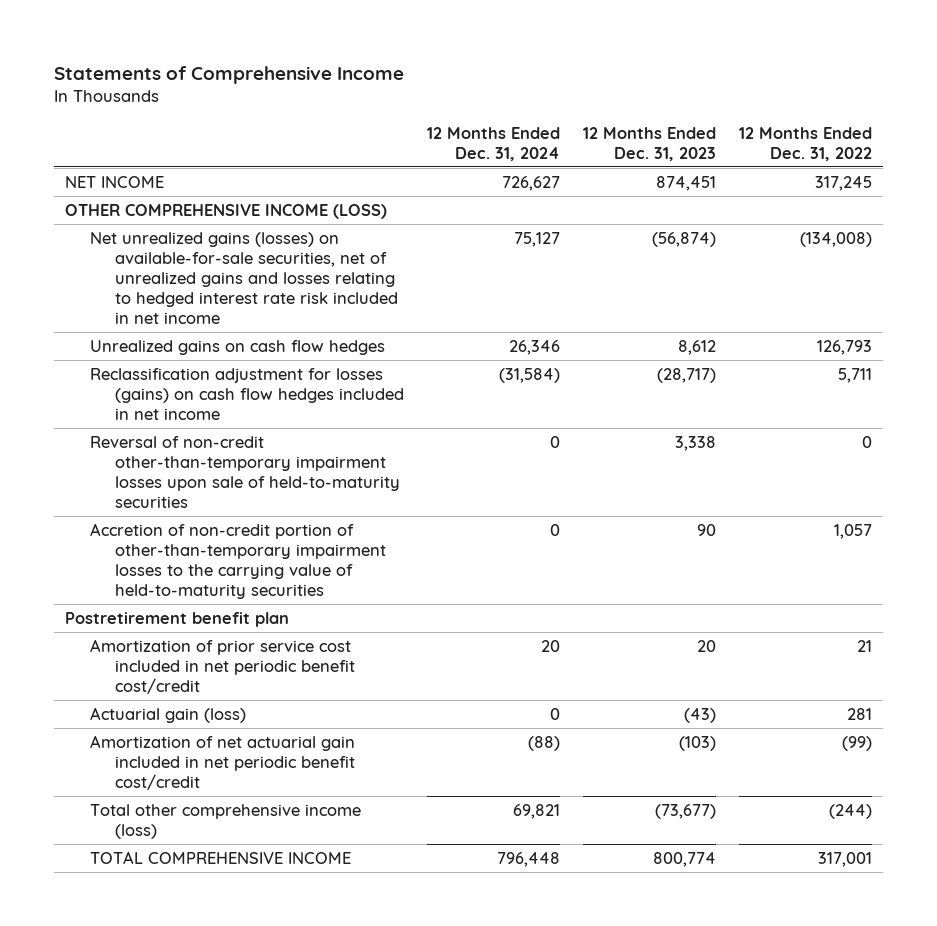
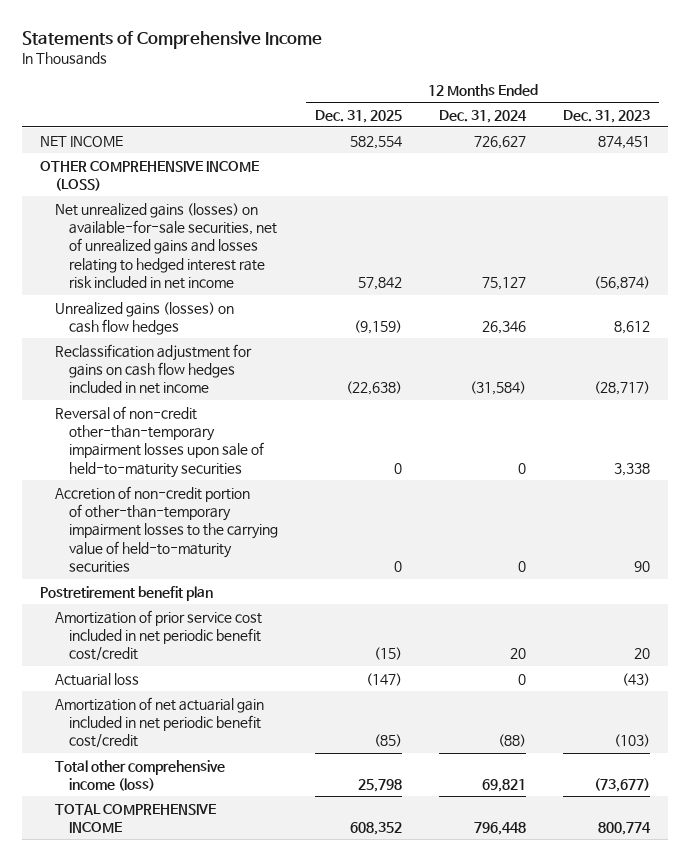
[738,126,872,161] 12 Months Ended Dec. 31, 2022 -> none
none -> [315,109,403,123] Dec. 31, 2025
[90,339,386,355] Unrealized gains on cash flow hedges -> [54,301,234,336] Unrealized gains (losses) on cash flow hedges
[90,367,404,420] Reclassification adjustment for losses (gains) on cash flow hedges included in net income -> [54,343,252,395] Reclassification adjustment for gains on cash flow hedges included in net income
[90,706,247,723] Actuarial gain (loss) -> [54,672,139,686] Actuarial loss

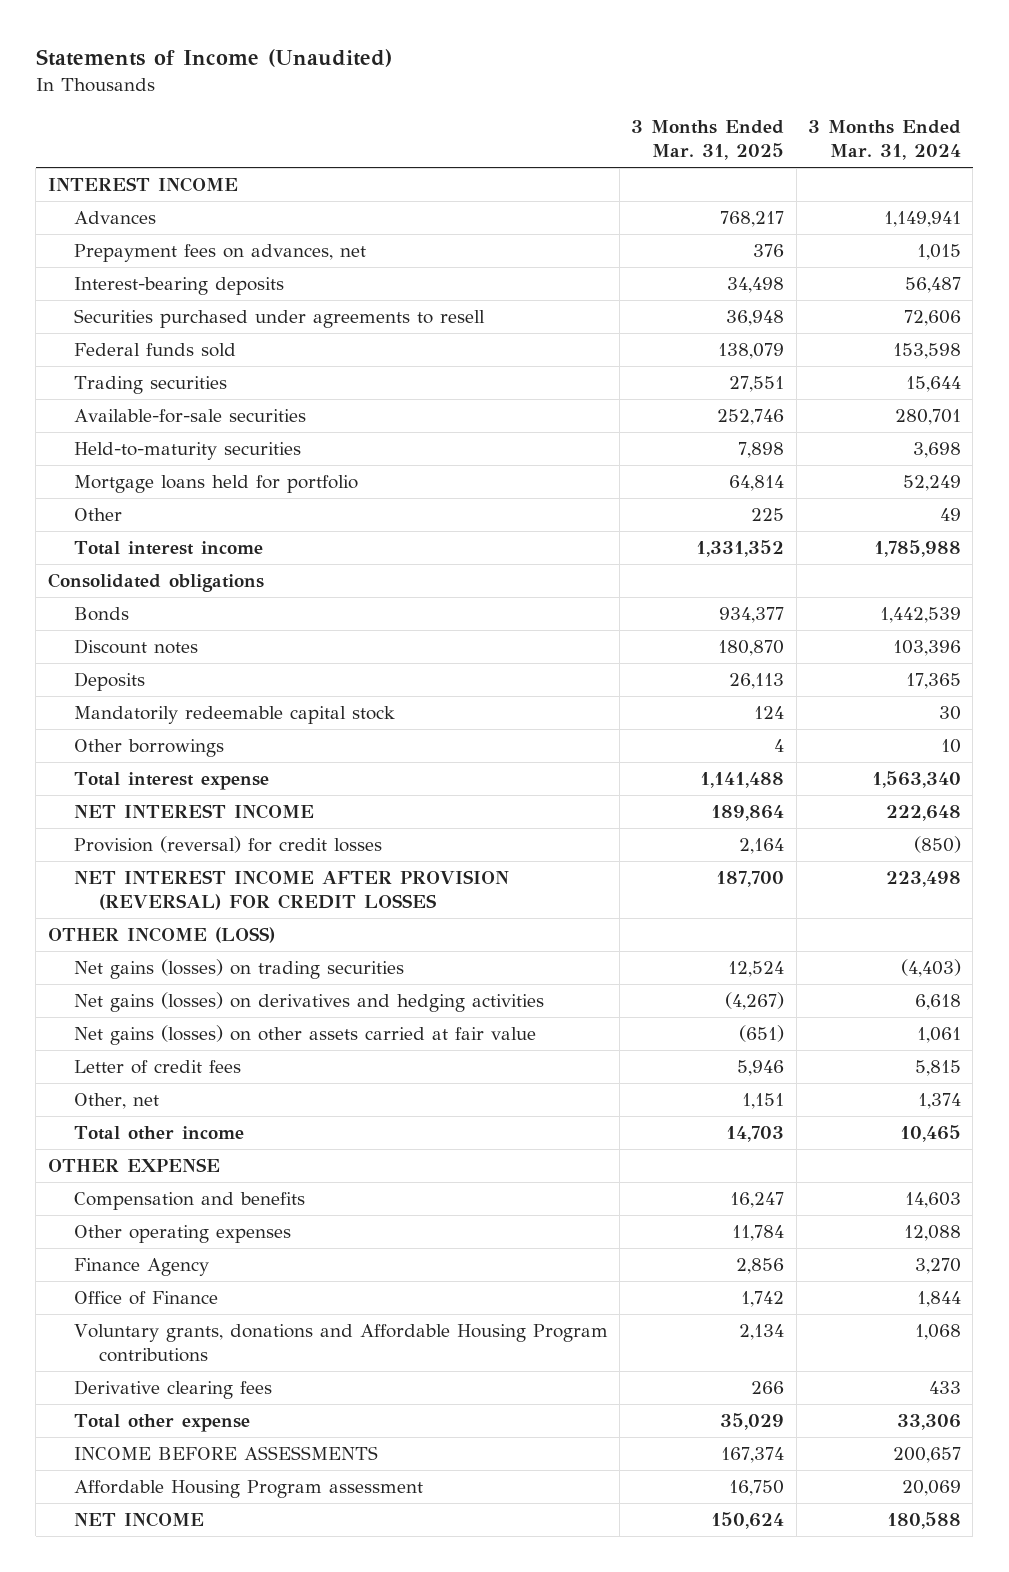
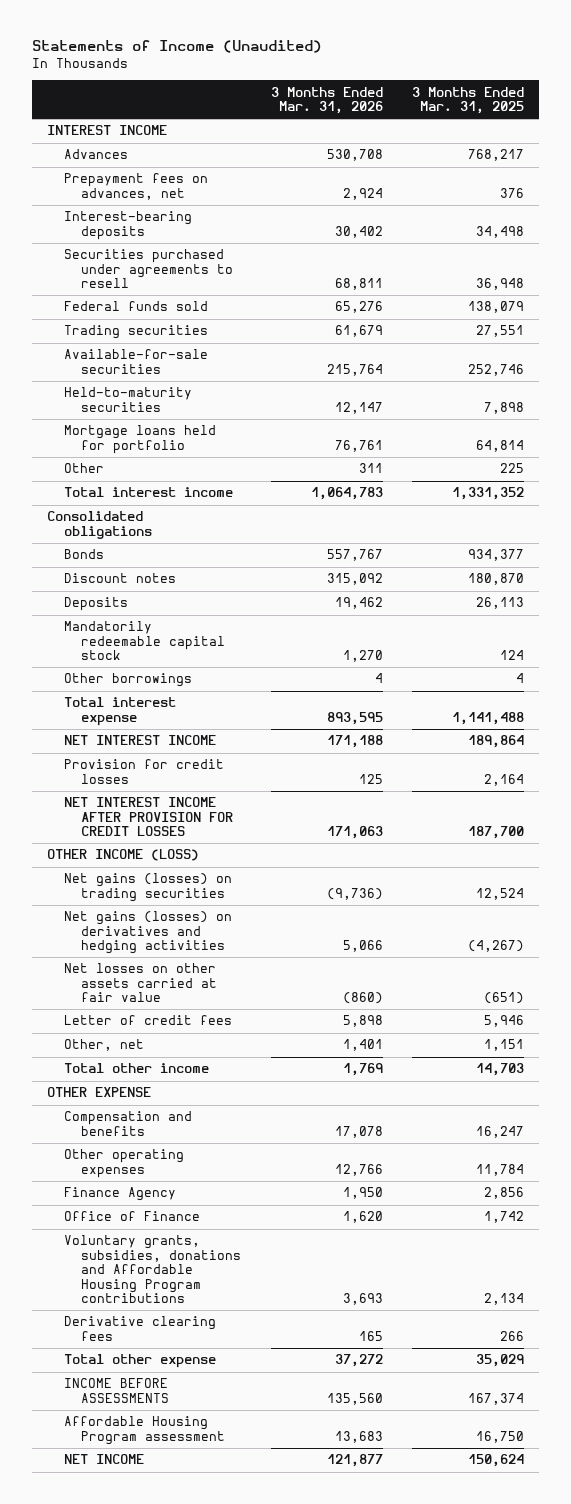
[807,120,961,160] 3 Months Ended Mar. 31, 2024 -> none
none -> [270,86,383,114] 3 Months Ended Mar. 31, 2026
[73,836,382,854] Provision (reversal) for credit losses -> [63,759,224,784] Provision for credit losses
[73,870,509,911] NET INTEREST INCOME AFTER PROVISION (REVERSAL) FOR CREDIT LOSSES -> [63,797,234,837] NET INTEREST INCOME AFTER PROVISION FOR CREDIT LOSSES
[73,1025,536,1046] Net gains (losses) on other assets carried at fair value -> [63,963,218,1003] Net losses on other assets carried at fair value
[73,1324,608,1363] Voluntary grants, donations and Affordable Housing Program contributions -> [63,1235,242,1304] Voluntary grants, subsidies, donations and Affordable Housing Program contributions

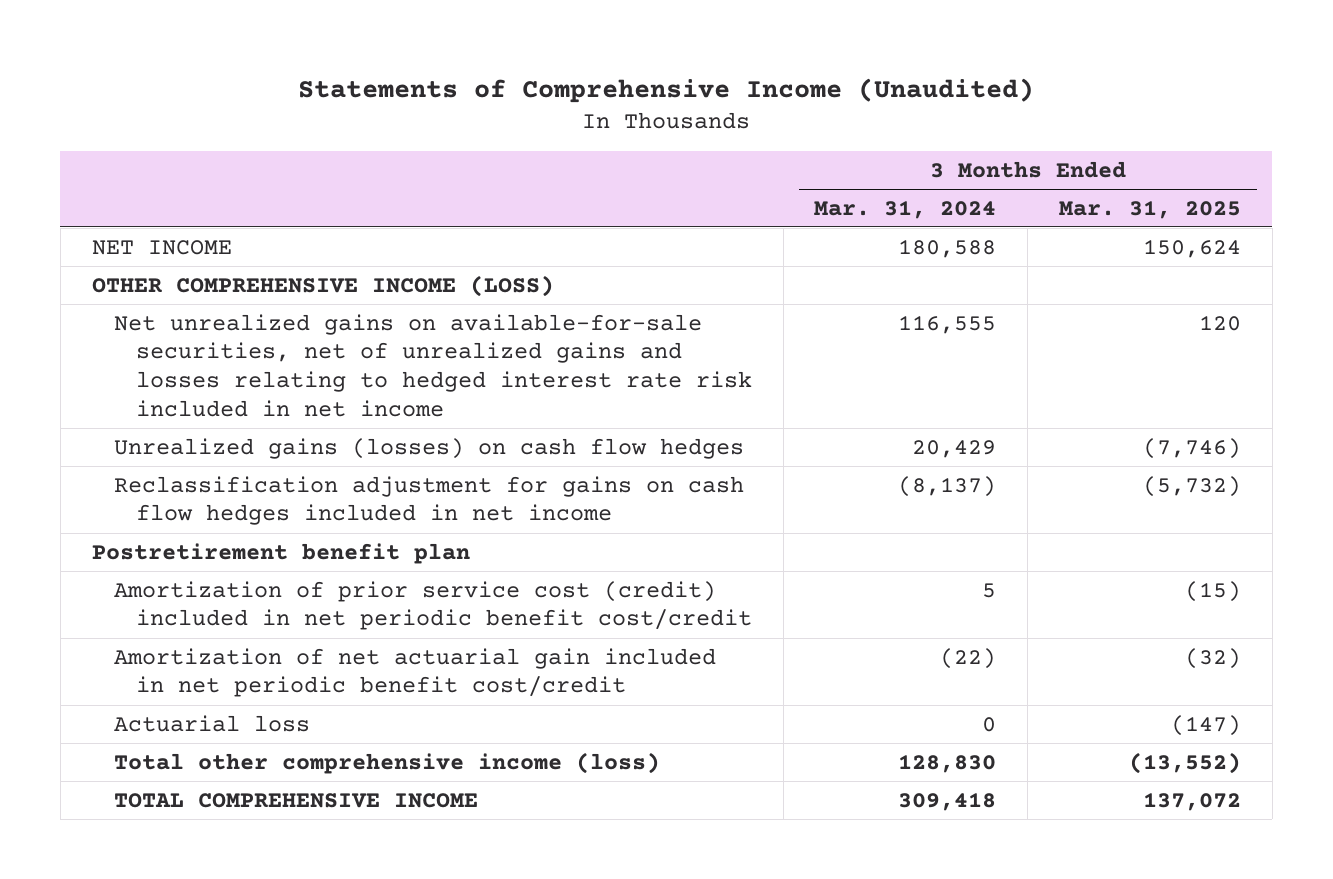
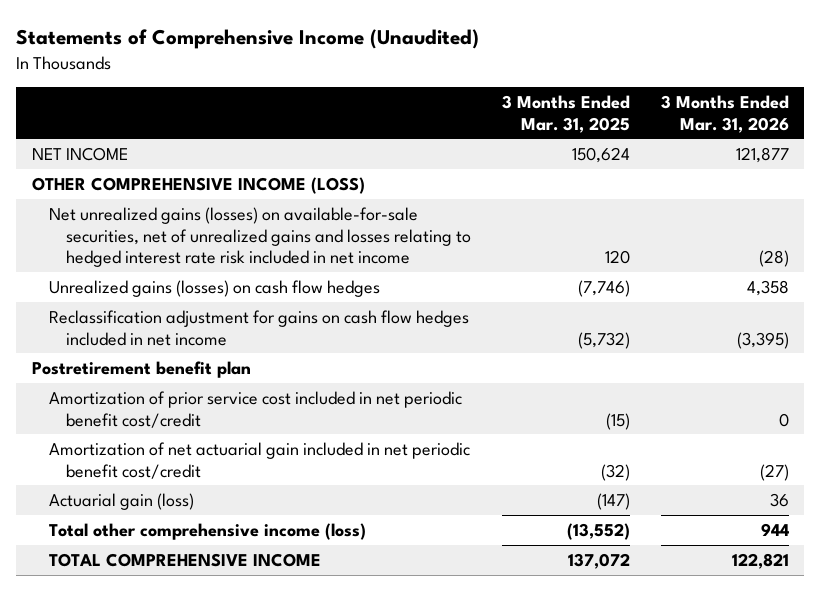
[814,199,997,219] Mar. 31, 2024 -> none
none -> [660,94,789,133] 3 Months Ended Mar. 31, 2026
[113,313,752,418] Net unrealized gains on available-for-sale securities, net of unrealized gains and losses relating to hedged interest rate risk included in net income -> [48,206,471,268] Net unrealized gains (losses) on available-for-sale securities, net of unrealized gains and losses relating to hedged interest rate risk included in net income
[113,580,752,631] Amortization of prior service cost (credit) included in net periodic benefit cost/credit -> [48,390,462,428] Amortization of prior service cost included in net periodic benefit cost/credit
[113,714,310,732] Actuarial loss -> [48,492,194,510] Actuarial gain (loss)

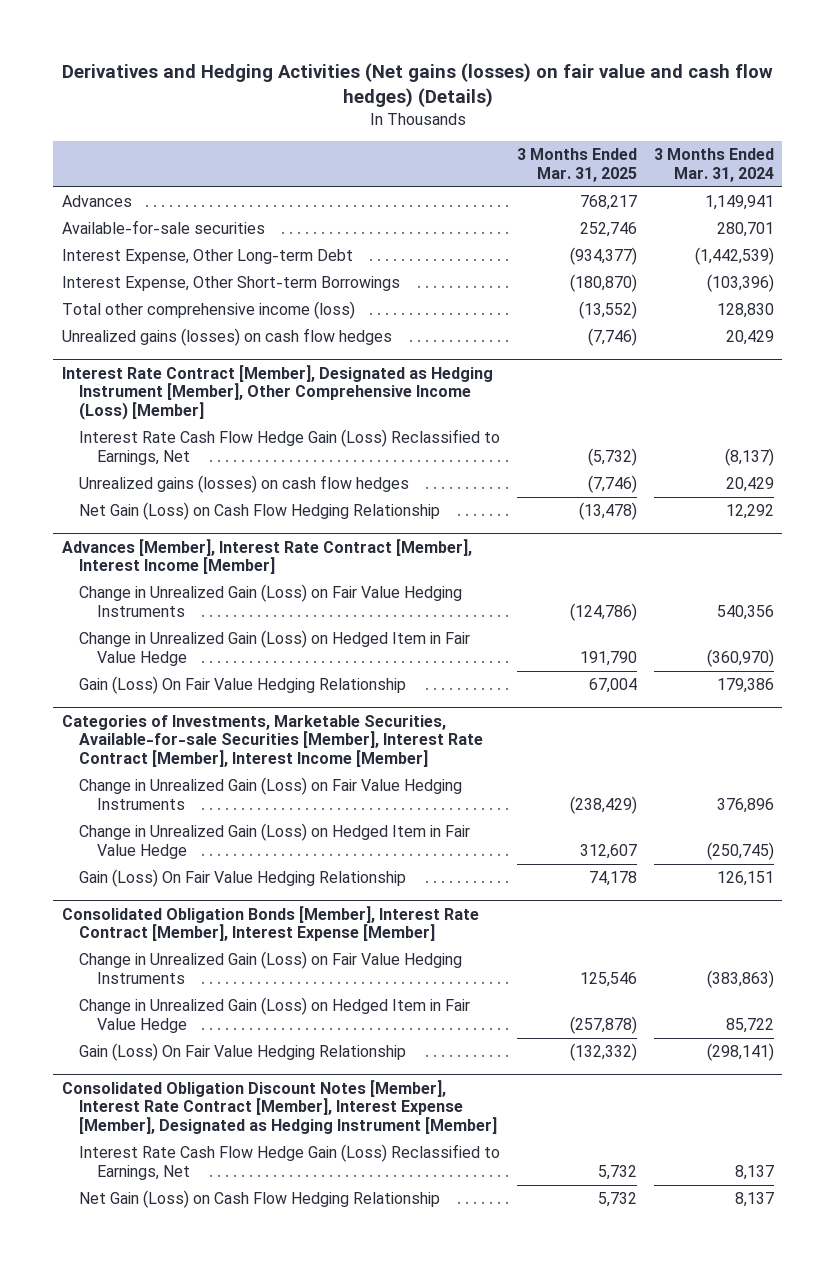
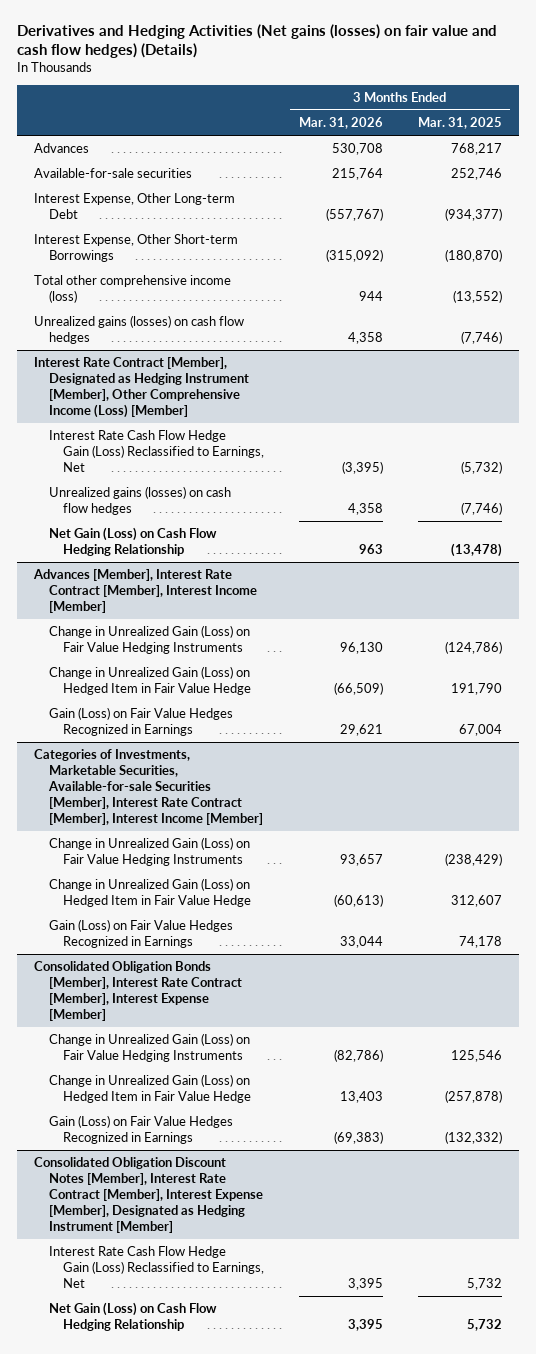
[654,148,775,182] 3 Months Ended Mar. 31, 2024 -> none
none -> [298,116,383,129] Mar. 31, 2026
[79,676,407,695] Gain (Loss) On Fair Value Hedging Relationship -> [48,707,233,736] Gain (Loss) on Fair Value Hedges Recognized in Earnings
[79,869,407,888] Gain (Loss) On Fair Value Hedging Relationship -> [48,919,233,948] Gain (Loss) on Fair Value Hedges Recognized in Earnings
[79,1043,407,1062] Gain (Loss) On Fair Value Hedging Relationship -> [48,1115,233,1144] Gain (Loss) on Fair Value Hedges Recognized in Earnings

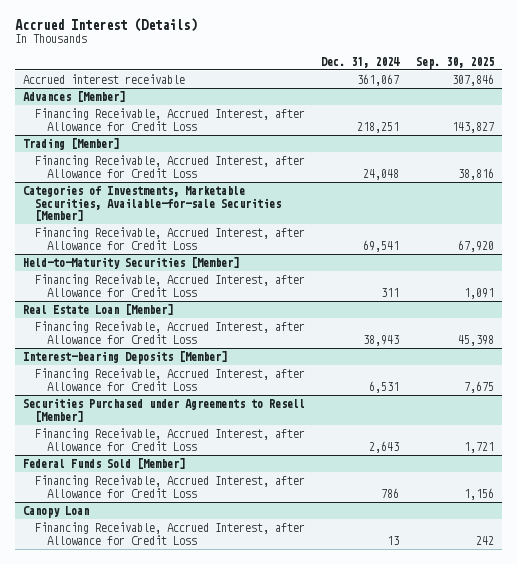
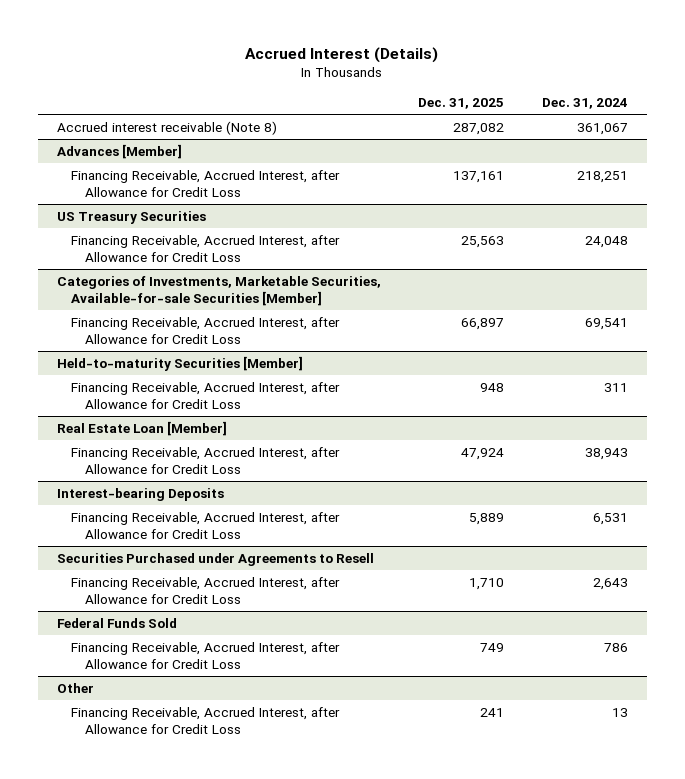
[415,56,494,69] Sep. 30, 2025 -> none
none -> [418,97,505,109] Dec. 31, 2025
[22,74,185,85] Accrued interest receivable -> [56,120,277,135] Accrued interest receivable (Note 8)
[22,138,119,151] Trading [Member] -> [56,210,206,224] US Treasury Securities
[22,257,239,270] Held-to-Maturity Securities [Member] -> [56,355,303,371] Held-to-maturity Securities [Member]
[22,351,227,365] Interest-bearing Deposits [Member] -> [56,487,224,501] Interest-bearing Deposits
[22,398,305,422] Securities Purchased under Agreements to Resell [Member] -> [56,552,374,566] Securities Purchased under Agreements to Resell
[22,458,185,470] Federal Funds Sold [Member] -> [56,617,177,628] Federal Funds Sold
[22,506,89,519] Canopy Loan -> [56,682,94,693] Other

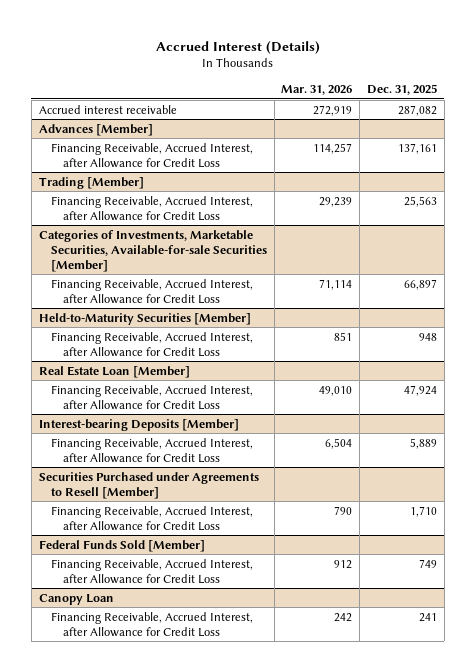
[541,97,628,109] Dec. 31, 2024 -> none
none -> [281,85,353,96] Mar. 31, 2026
[56,120,277,135] Accrued interest receivable (Note 8) -> [38,104,177,114] Accrued interest receivable
[56,210,206,224] US Treasury Securities -> [38,176,144,189] Trading [Member]
[56,355,303,371] Held-to-maturity Securities [Member] -> [38,312,251,325] Held-to-Maturity Securities [Member]
[56,487,224,501] Interest-bearing Deposits -> [38,418,239,431] Interest-bearing Deposits [Member]
[56,552,374,566] Securities Purchased under Agreements to Resell -> [38,471,259,499] Securities Purchased under Agreements to Resell [Member]
[56,617,177,628] Federal Funds Sold -> [38,539,205,552] Federal Funds Sold [Member]
[56,682,94,693] Other -> [38,593,114,605] Canopy Loan

